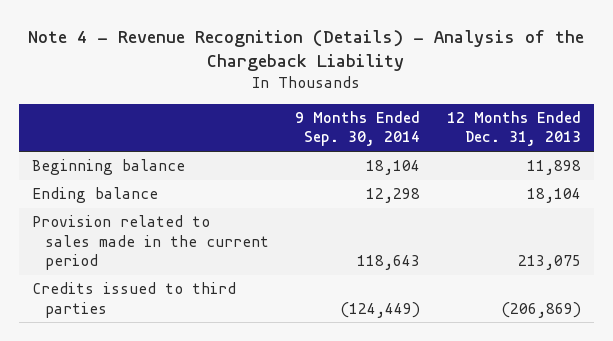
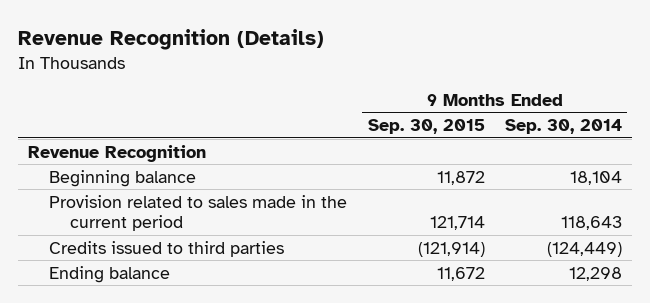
[28,30,585,72] Note 4 - Revenue Recognition (Details) - Analysis of the Chargeback Liability -> [18,29,325,51] Revenue Recognition (Details)
[446,110,581,147] 12 Months Ended Dec. 31, 2013 -> none
none -> [367,118,485,134] Sep. 30, 2015
none -> [28,144,207,162] Revenue Recognition
[32,187,159,204] Ending balance -> [49,265,171,283] Ending balance

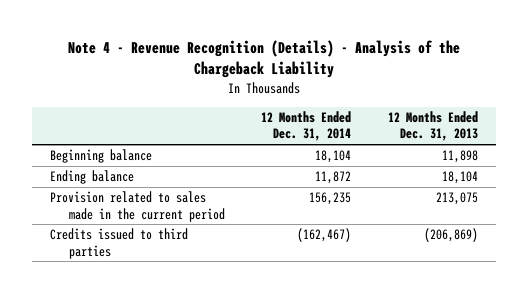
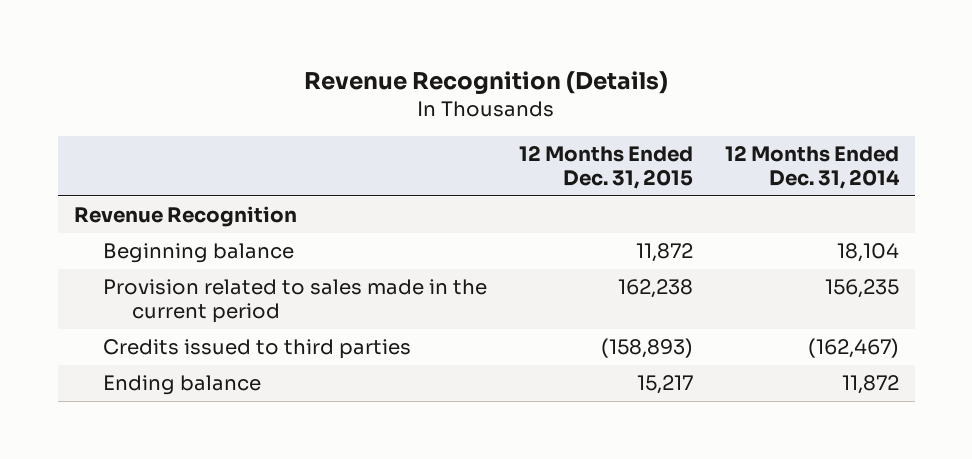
[68,40,461,79] Note 4 - Revenue Recognition (Details) - Analysis of the Chargeback Liability -> [304,70,669,95] Revenue Recognition (Details)
[388,111,479,142] 12 Months Ended Dec. 31, 2013 -> none
none -> [518,145,693,189] 12 Months Ended Dec. 31, 2015
none -> [73,206,297,228] Revenue Recognition
[50,170,135,185] Ending balance -> [102,375,261,396] Ending balance

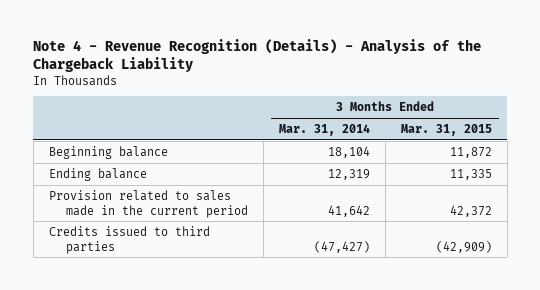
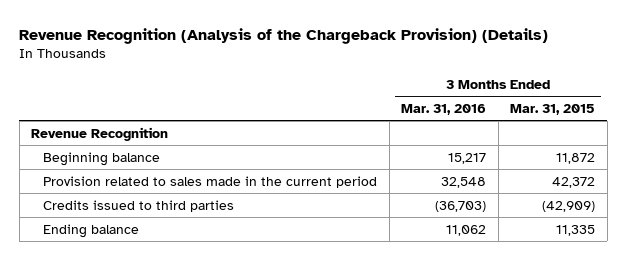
[33,39,482,73] Note 4 - Revenue Recognition (Details) - Analysis of the Chargeback Liability -> [19,28,549,45] Revenue Recognition (Analysis of the Chargeback Provision) (Details)
[278,124,370,137] Mar. 31, 2014 -> none
none -> [401,103,487,115] Mar. 31, 2016
none -> [31,126,169,141] Revenue Recognition
[48,167,147,181] Ending balance -> [43,223,140,238] Ending balance

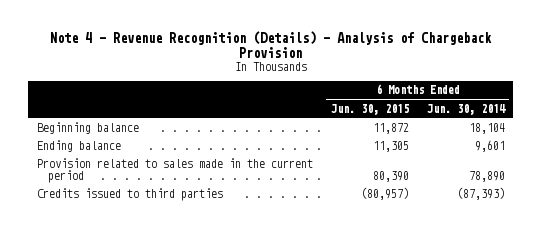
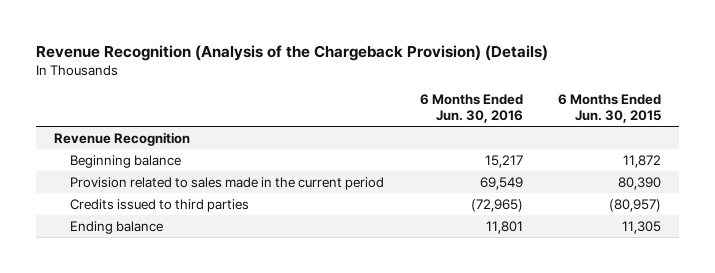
[49,31,492,59] Note 4 - Revenue Recognition (Details) - Analysis of Chargeback Provision -> [35,44,548,61] Revenue Recognition (Analysis of the Chargeback Provision) (Details)
[426,103,506,115] Jun. 30, 2014 -> none
none -> [419,94,523,124] 6 Months Ended Jun. 30, 2016
none -> [53,131,190,146] Revenue Recognition
[37,139,122,152] Ending balance -> [70,220,164,234] Ending balance

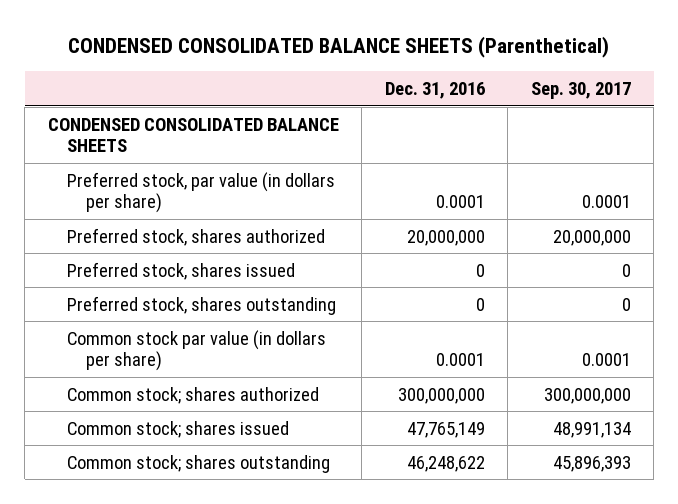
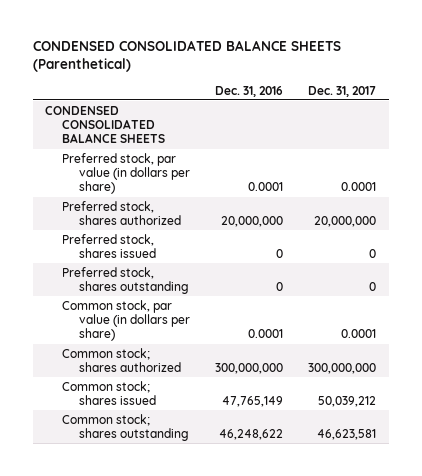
[530,81,631,99] Sep. 30, 2017 -> none
none -> [308,85,377,97] Dec. 31, 2017
[66,329,326,372] Common stock par value (in dollars per share) -> [62,299,191,342] Common stock, par value (in dollars per share)

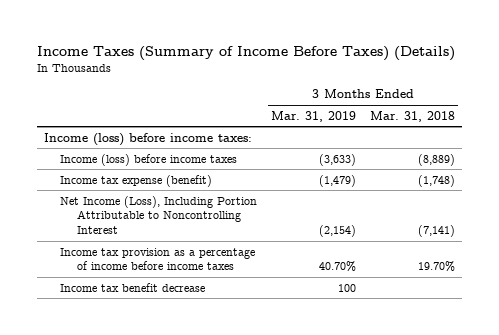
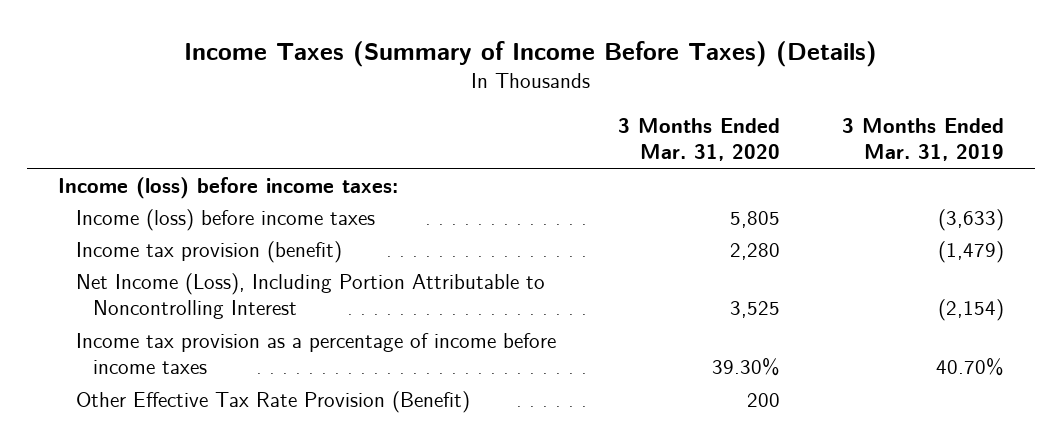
[369,110,455,122] Mar. 31, 2018 -> none
none -> [617,118,780,162] 3 Months Ended Mar. 31, 2020
[60,174,213,187] Income tax expense (benefit) -> [75,240,342,263] Income tax provision (benefit)
[60,282,206,292] Income tax benefit decrease -> none
none -> [75,390,470,413] Other Effective Tax Rate Provision (Benefit)

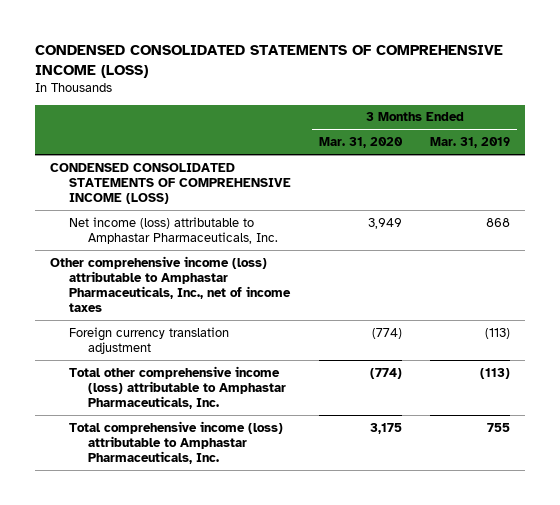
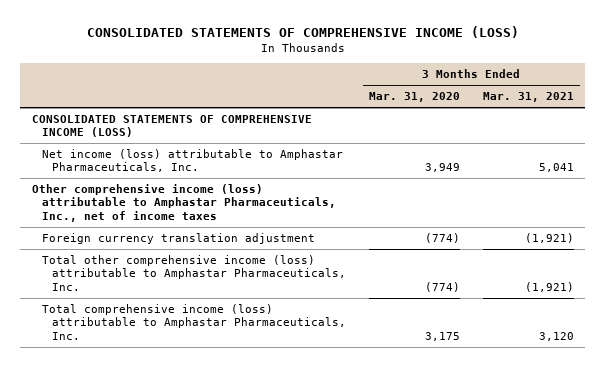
[35,45,504,78] CONDENSED CONSOLIDATED STATEMENTS OF COMPREHENSIVE INCOME (LOSS) -> [86,26,519,39] CONSOLIDATED STATEMENTS OF COMPREHENSIVE INCOME (LOSS)
[430,137,511,149] Mar. 31, 2019 -> none
none -> [482,92,574,103] Mar. 31, 2021
[49,162,291,204] CONDENSED CONSOLIDATED STATEMENTS OF COMPREHENSIVE INCOME (LOSS) -> [31,115,312,138] CONSOLIDATED STATEMENTS OF COMPREHENSIVE INCOME (LOSS)

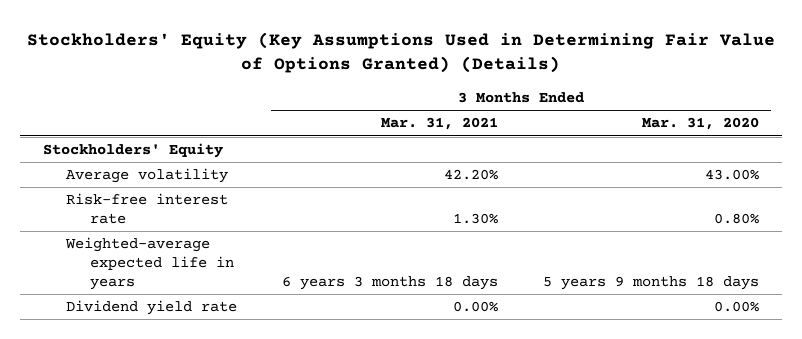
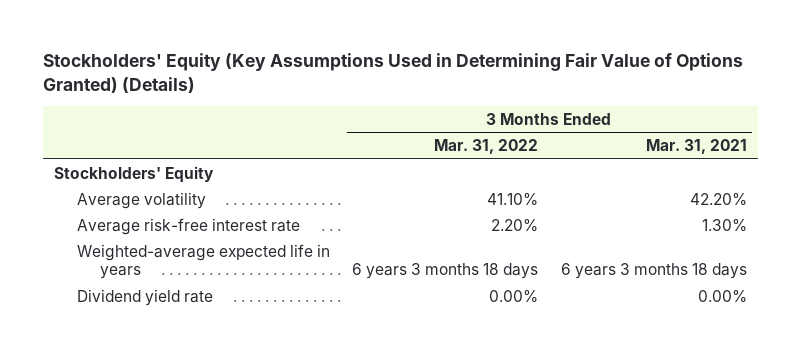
[642,117,760,131] Mar. 31, 2020 -> none
none -> [434,139,539,155] Mar. 31, 2022
[66,193,229,224] Risk-free interest rate -> [76,217,300,235] Average risk-free interest rate

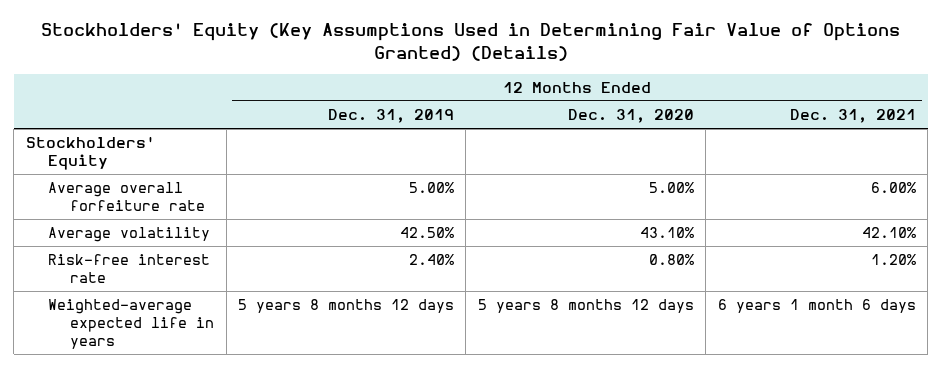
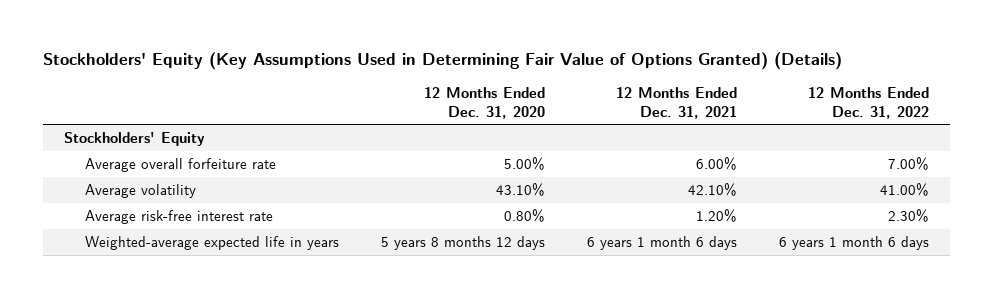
[328,109,455,124] Dec. 31, 2019 -> none
none -> [807,86,929,119] 12 Months Ended Dec. 31, 2022
[47,254,210,284] Risk-free interest rate -> [84,209,273,224] Average risk-free interest rate

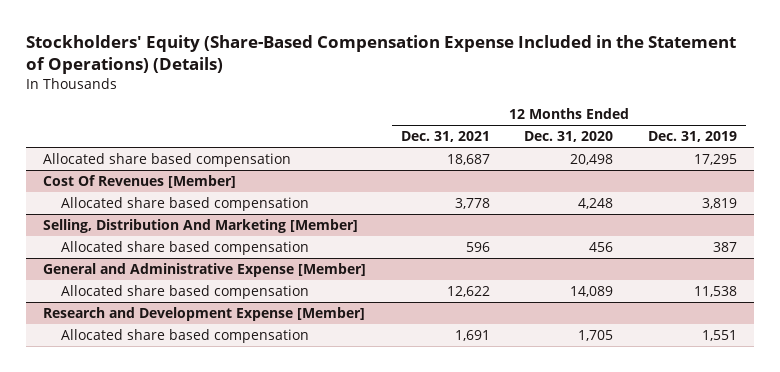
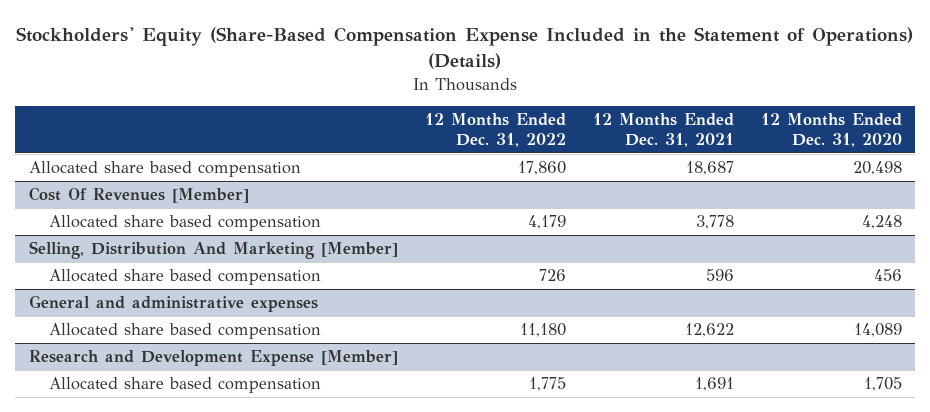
[647,131,737,143] Dec. 31, 2019 -> none
none -> [424,113,566,148] 12 Months Ended Dec. 31, 2022
[43,263,367,278] General and Administrative Expense [Member] -> [28,295,318,313] General and administrative expenses

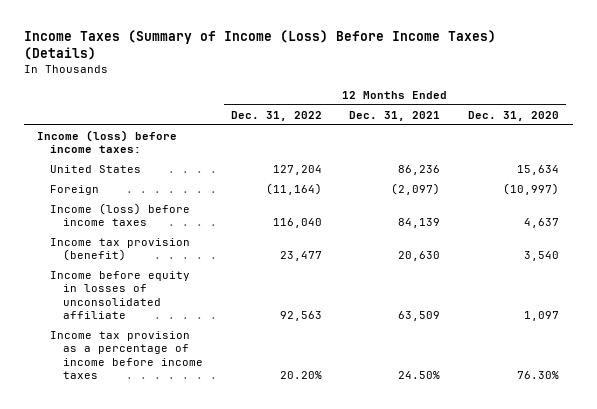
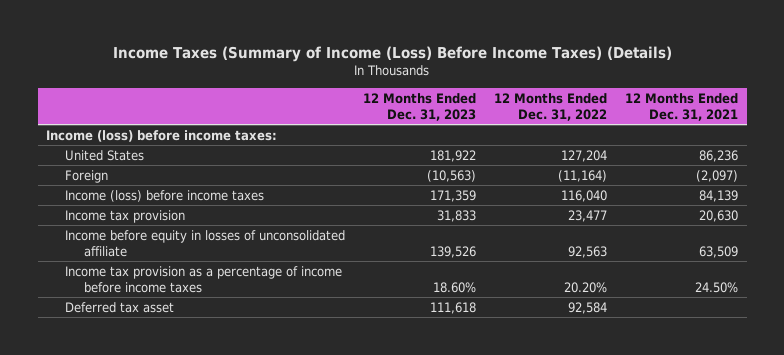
[468,110,560,121] Dec. 31, 2020 -> none
none -> [363,92,477,121] 12 Months Ended Dec. 31, 2023
[50,238,191,262] Income tax provision (benefit) -> [65,209,186,223] Income tax provision
none -> [65,301,175,313] Deferred tax asset

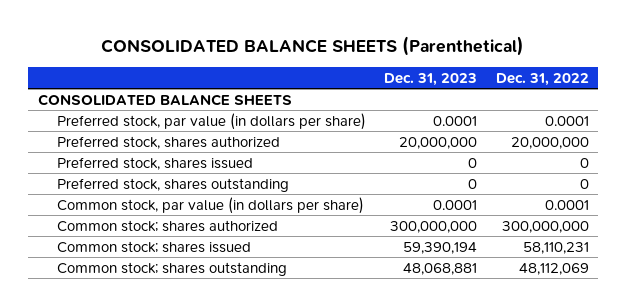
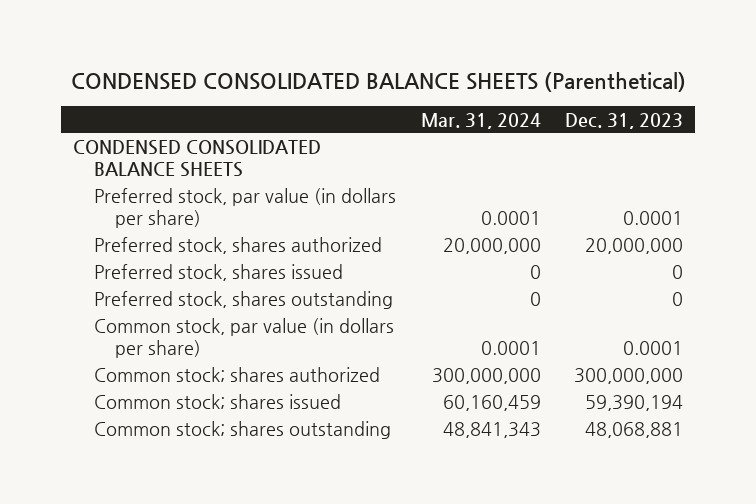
[101,35,525,56] CONSOLIDATED BALANCE SHEETS (Parenthetical) -> [71,72,687,93] CONDENSED CONSOLIDATED BALANCE SHEETS (Parenthetical)
[495,72,589,86] Dec. 31, 2022 -> none
none -> [420,112,541,129] Mar. 31, 2024
[37,93,292,106] CONSOLIDATED BALANCE SHEETS -> [73,140,322,178] CONDENSED CONSOLIDATED BALANCE SHEETS

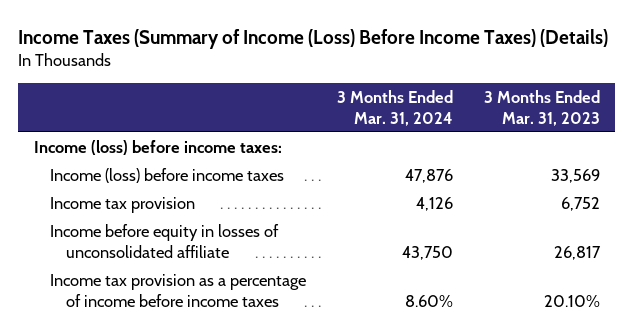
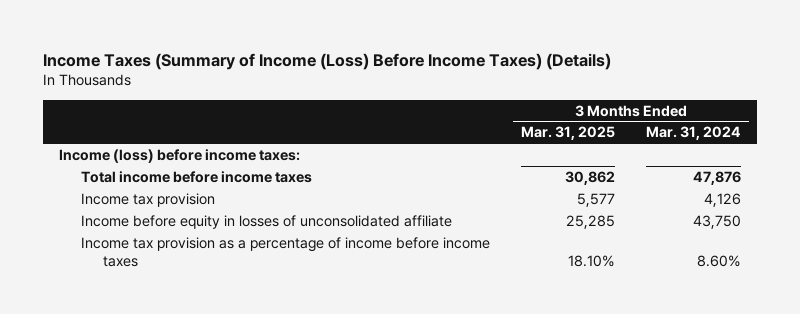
[483,89,600,126] 3 Months Ended Mar. 31, 2023 -> none
none -> [521,126,616,141] Mar. 31, 2025
[49,168,284,184] Income (loss) before income taxes -> [81,170,313,183] Total income before income taxes

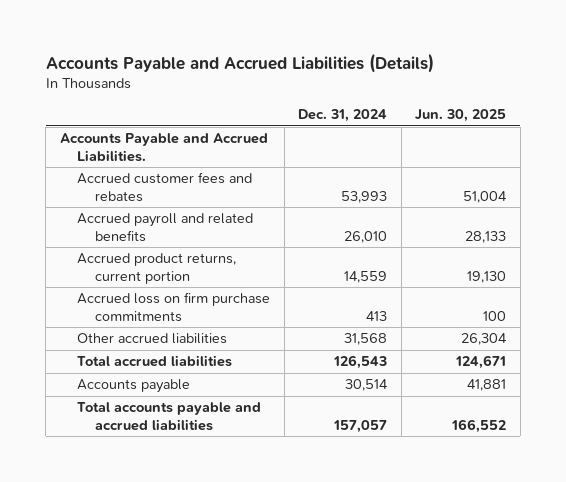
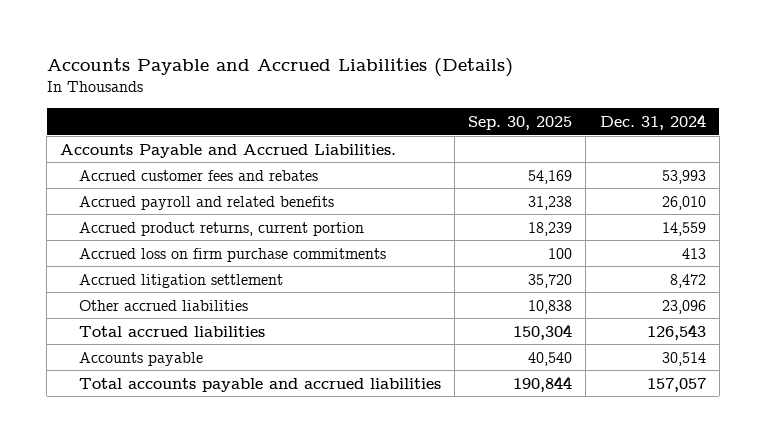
[415,109,507,123] Jun. 30, 2025 -> none
none -> [468,115,573,130] Sep. 30, 2025
none -> [78,273,283,288] Accrued litigation settlement
[344,333,388,346] 31,568 -> [661,299,706,314] 23,096

